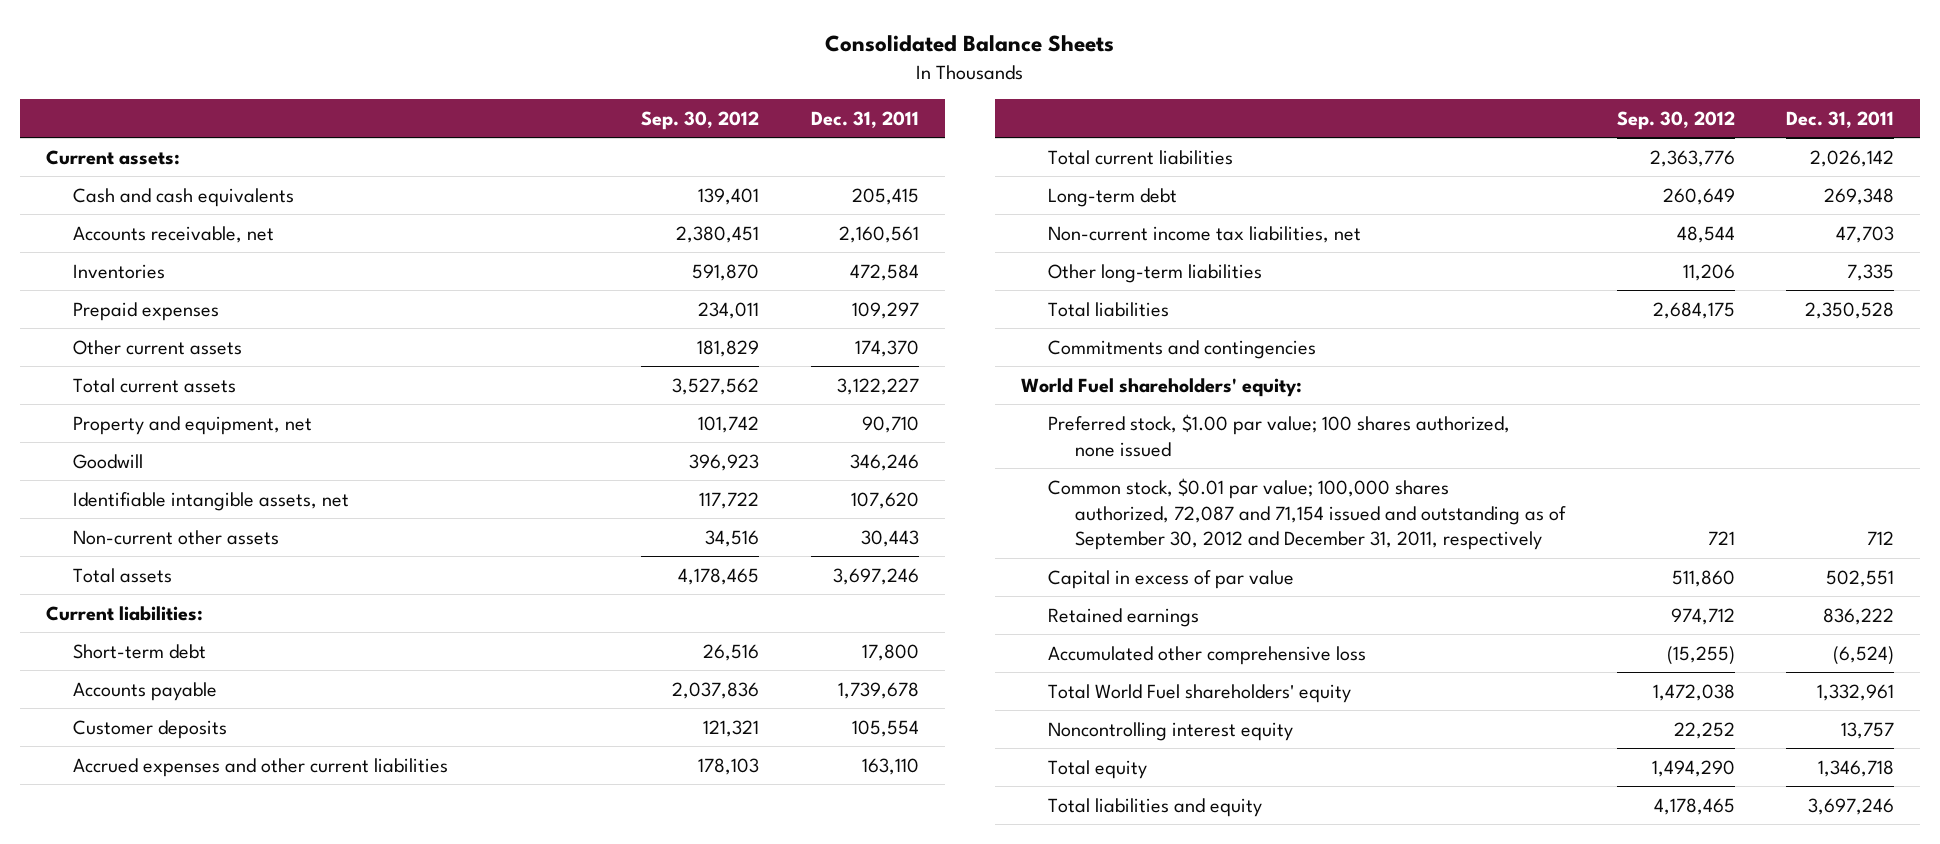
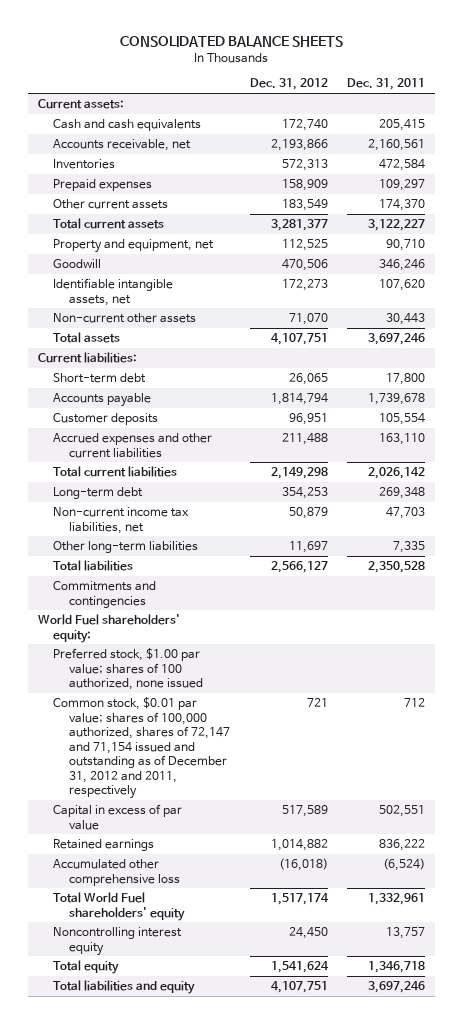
[825,35,1115,53] Consolidated Balance Sheets -> [120,36,344,48] CONSOLIDATED BALANCE SHEETS
[641,110,760,130] Sep. 30, 2012 -> none
none -> [249,78,328,91] Dec. 31, 2012
[1048,413,1511,457] Preferred stock, $1.00 par value; 100 shares authorized, none issued -> [53,648,204,691] Preferred stock, $1.00 par value; shares of 100 authorized, none issued
[1048,477,1566,551] Common stock, $0.01 par value; 100,000 shares authorized, 72,087 and 71,154 issued and outstanding as of September 30, 2012 and December 31, 2011, respectively -> [53,697,231,800] Common stock, $0.01 par value; shares of 100,000 authorized, shares of 72,147 and 71,154 issued and outstanding as of December 31, 2012 and 2011, respectively

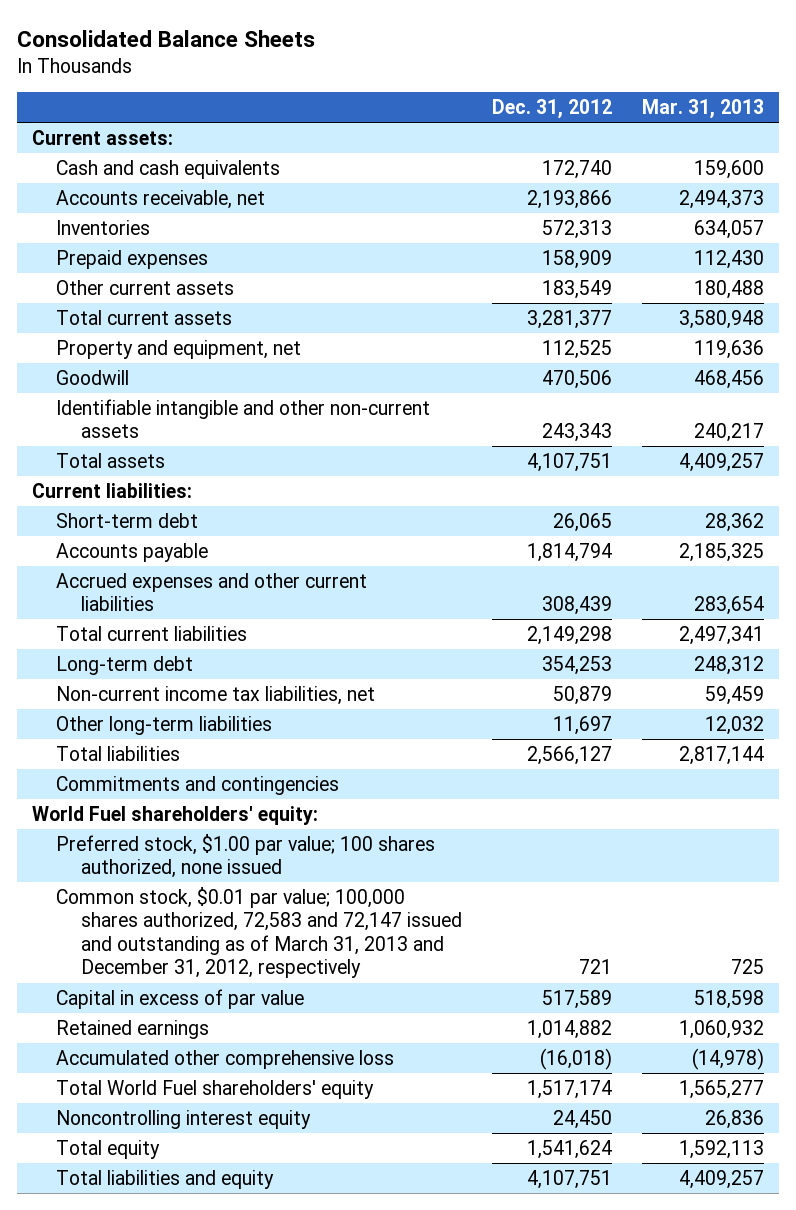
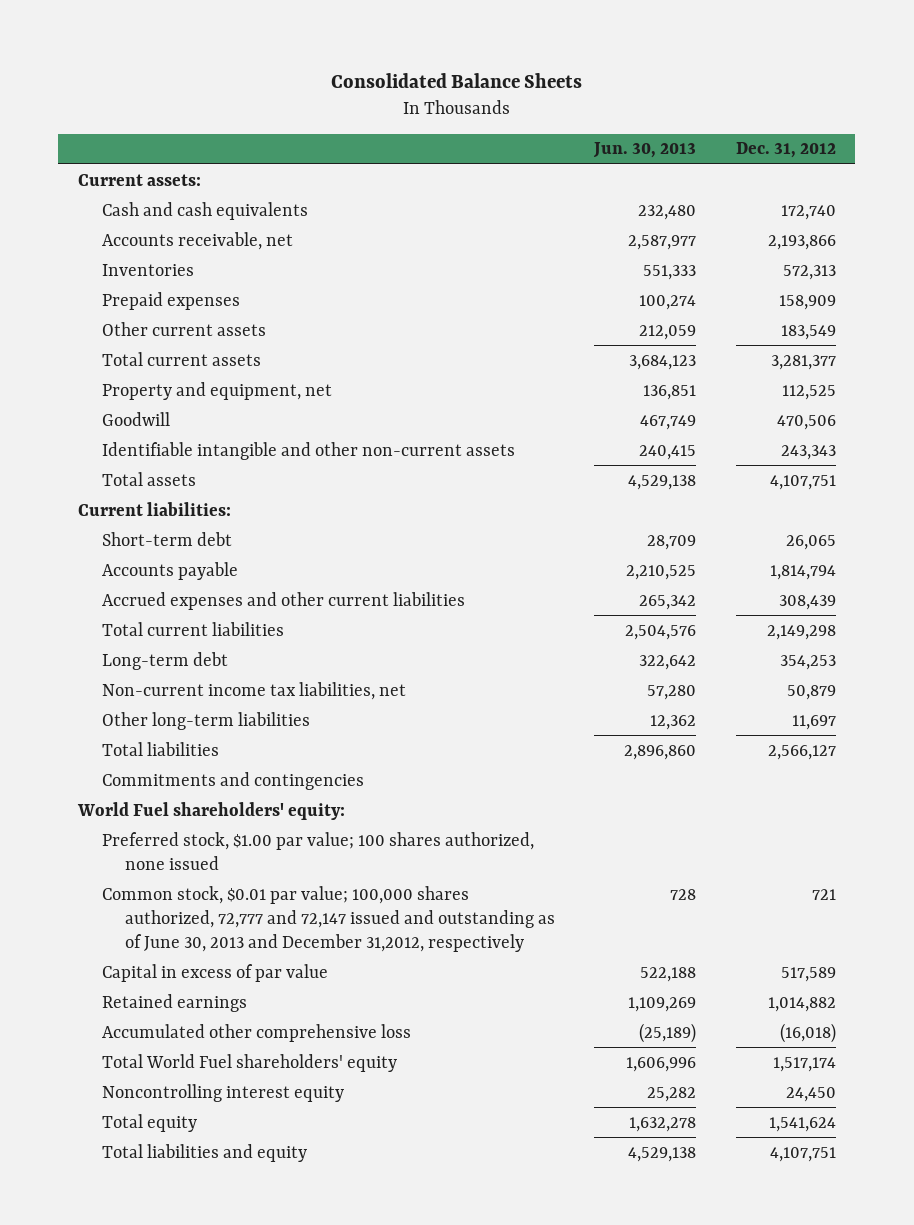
[641,99,764,120] Mar. 31, 2013 -> none
none -> [593,142,697,159] Jun. 30, 2013
[56,886,462,979] Common stock, $0.01 par value; 100,000 shares authorized, 72,583 and 72,147 issued and outstanding as of March 31, 2013 and December 31, 2012, respectively -> [101,885,556,952] Common stock, $0.01 par value; 100,000 shares authorized, 72,777 and 72,147 issued and outstanding as of June 30, 2013 and December 31,2012, respectively

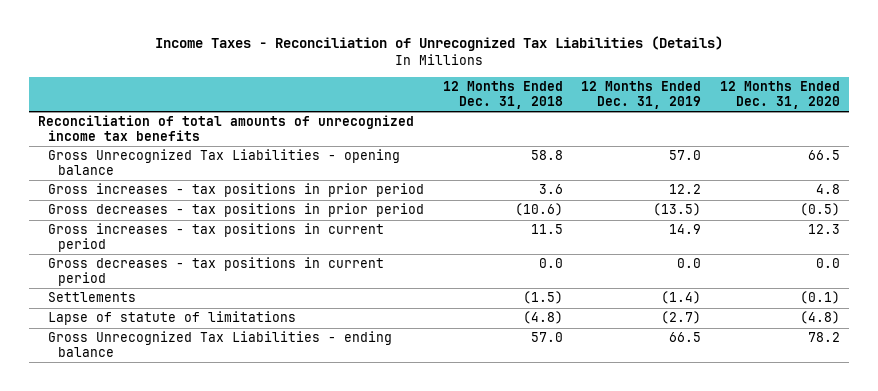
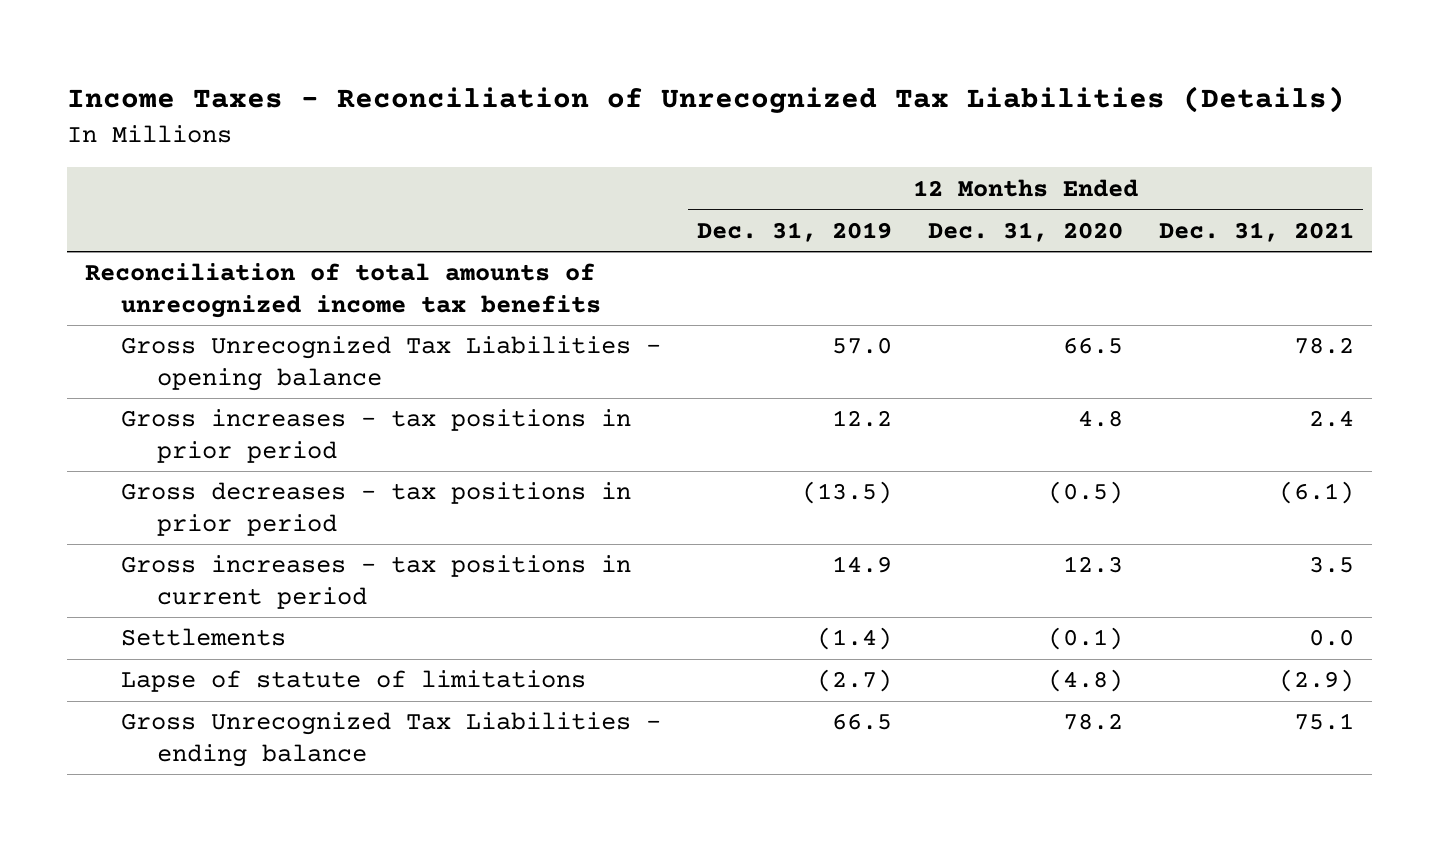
[442,81,563,109] 12 Months Ended Dec. 31, 2018 -> none
none -> [1159,221,1355,242] Dec. 31, 2021
[48,257,385,286] Gross decreases - tax positions in current period -> none

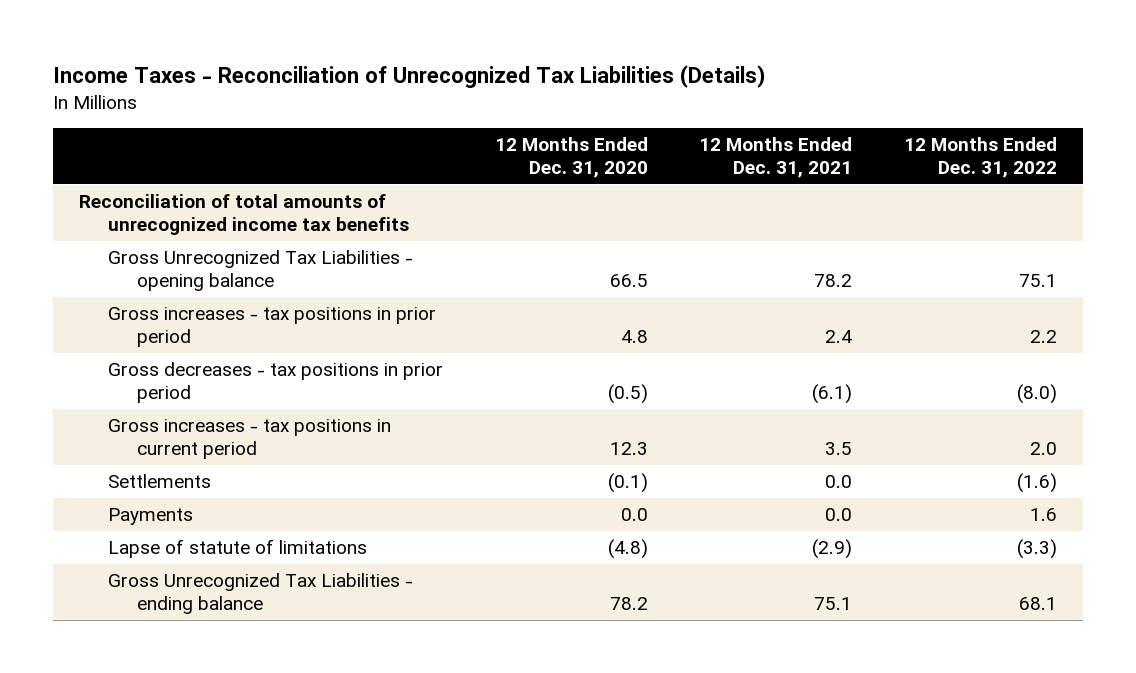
[697,221,893,242] Dec. 31, 2019 -> none
none -> [903,137,1057,179] 12 Months Ended Dec. 31, 2022
none -> [107,508,193,526] Payments

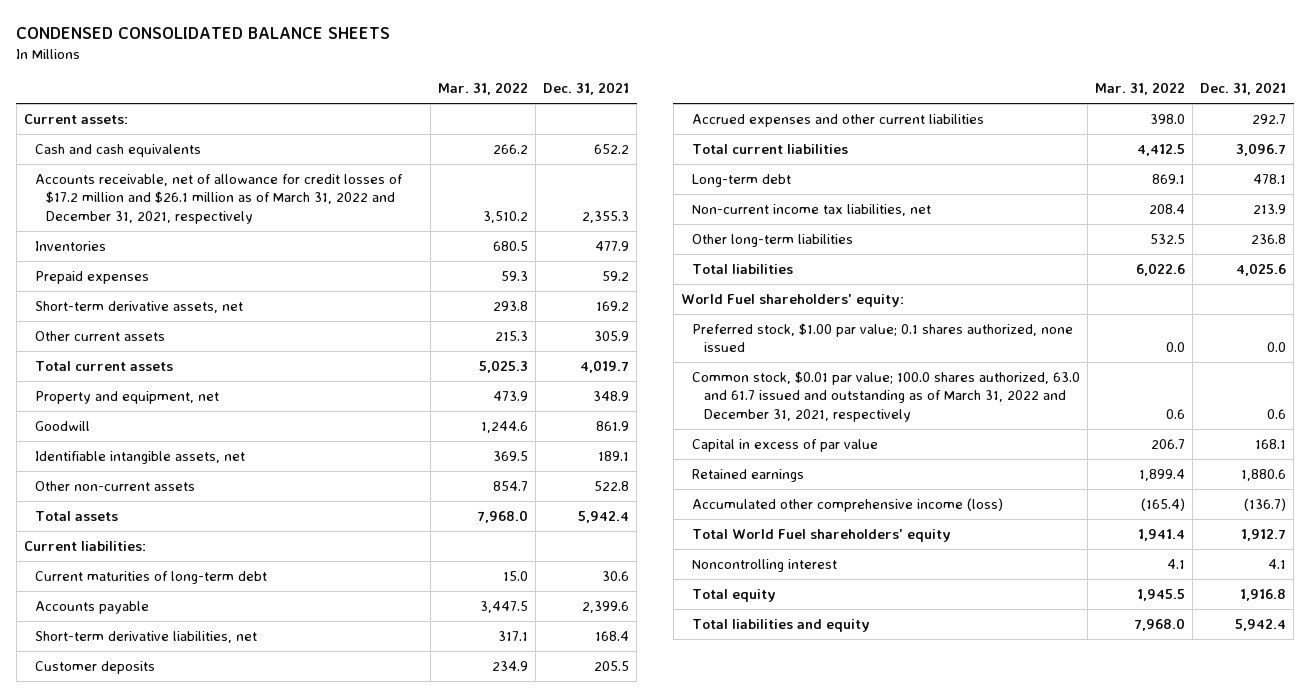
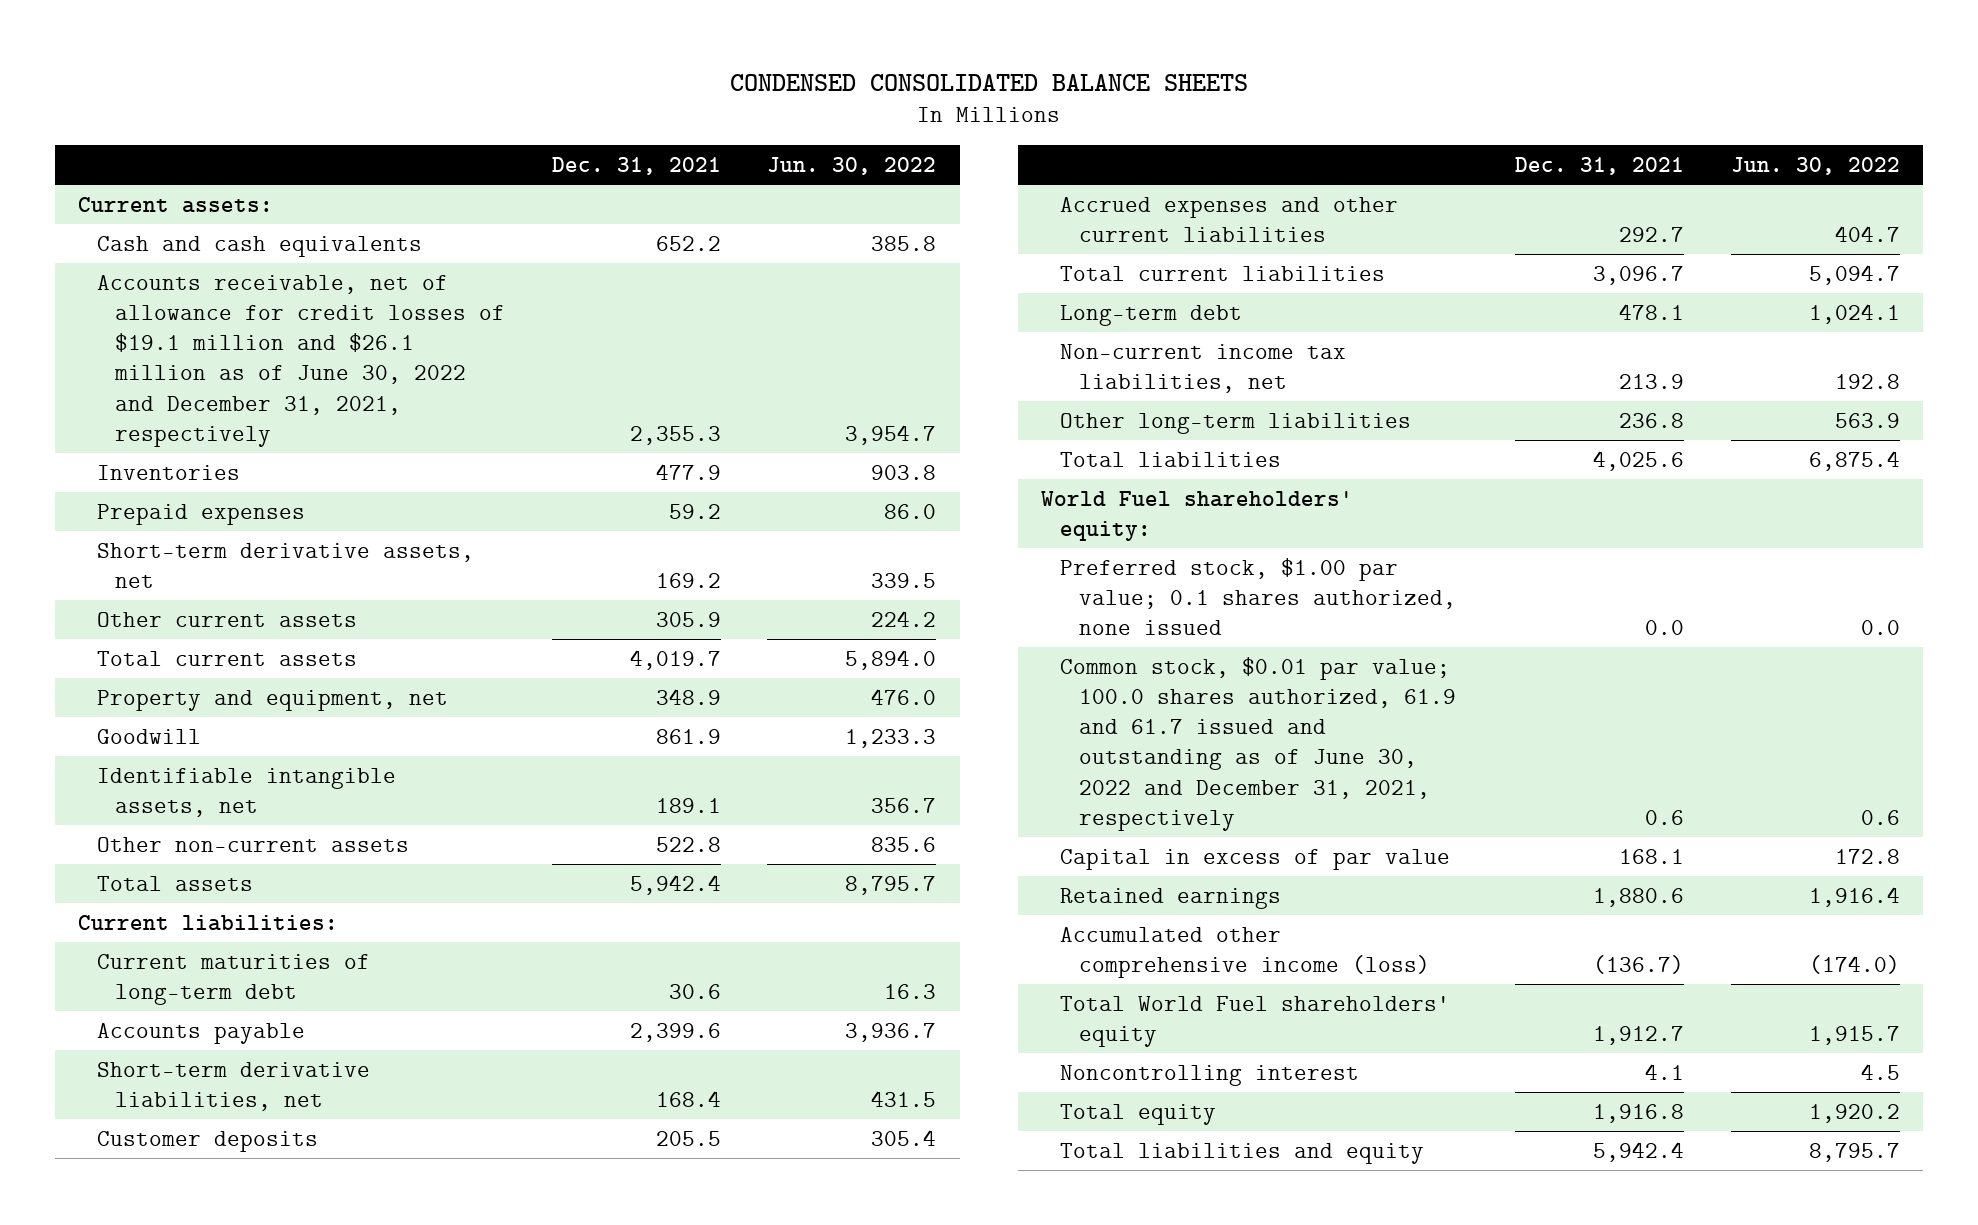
[438,82,529,96] Mar. 31, 2022 -> none
none -> [767,157,937,176] Jun. 30, 2022
[35,173,404,224] Accounts receivable, net of allowance for credit losses of $17.2 million and $26.1 million as of March 31, 2022 and December 31, 2021, respectively -> [96,274,506,447] Accounts receivable, net of allowance for credit losses of $19.1 million and $26.1 million as of June 30, 2022 and December 31, 2021, respectively
[692,370,1081,422] Common stock, $0.01 par value; 100.0 shares authorized, 63.0 and 61.7 issued and outstanding as of March 31, 2022 and December 31, 2021, respectively -> [1059,656,1456,831] Common stock, $0.01 par value; 100.0 shares authorized, 61.9 and 61.7 issued and outstanding as of June 30, 2022 and December 31, 2021, respectively

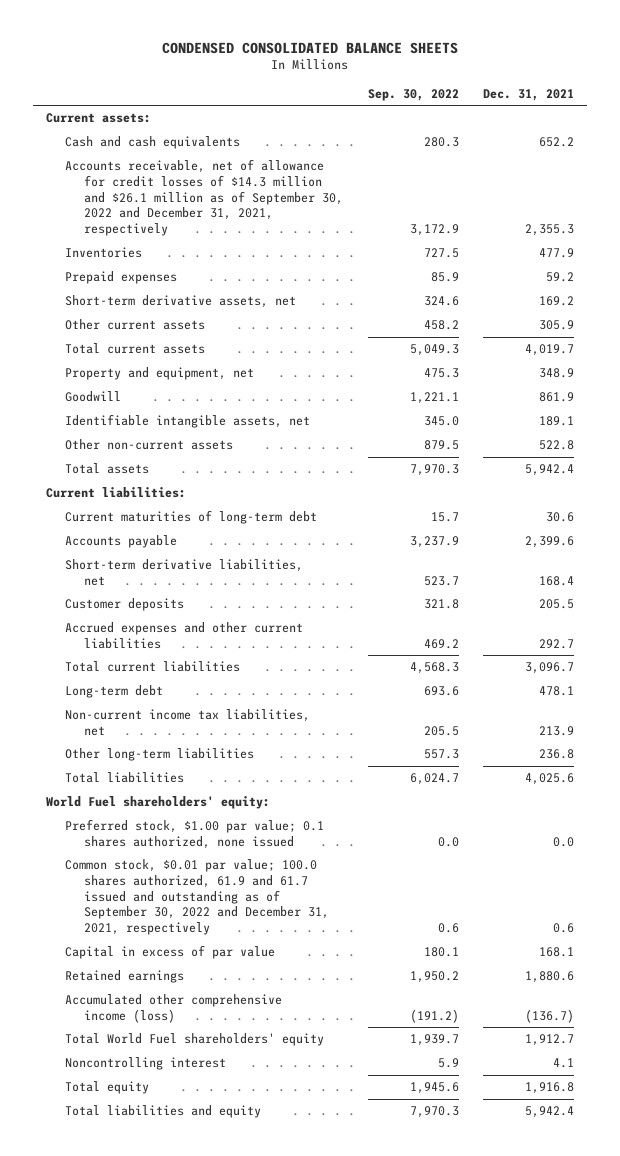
[767,157,937,176] Jun. 30, 2022 -> none
none -> [367,89,459,102] Sep. 30, 2022
[96,274,506,447] Accounts receivable, net of allowance for credit losses of $19.1 million and $26.1 million as of June 30, 2022 and December 31, 2021, respectively -> [64,159,344,237] Accounts receivable, net of allowance for credit losses of $14.3 million and $26.1 million as of September 30, 2022 and December 31, 2021, respectively
[1059,656,1456,831] Common stock, $0.01 par value; 100.0 shares authorized, 61.9 and 61.7 issued and outstanding as of June 30, 2022 and December 31, 2021, respectively -> [64,859,330,936] Common stock, $0.01 par value; 100.0 shares authorized, 61.9 and 61.7 issued and outstanding as of September 30, 2022 and December 31, 2021, respectively

